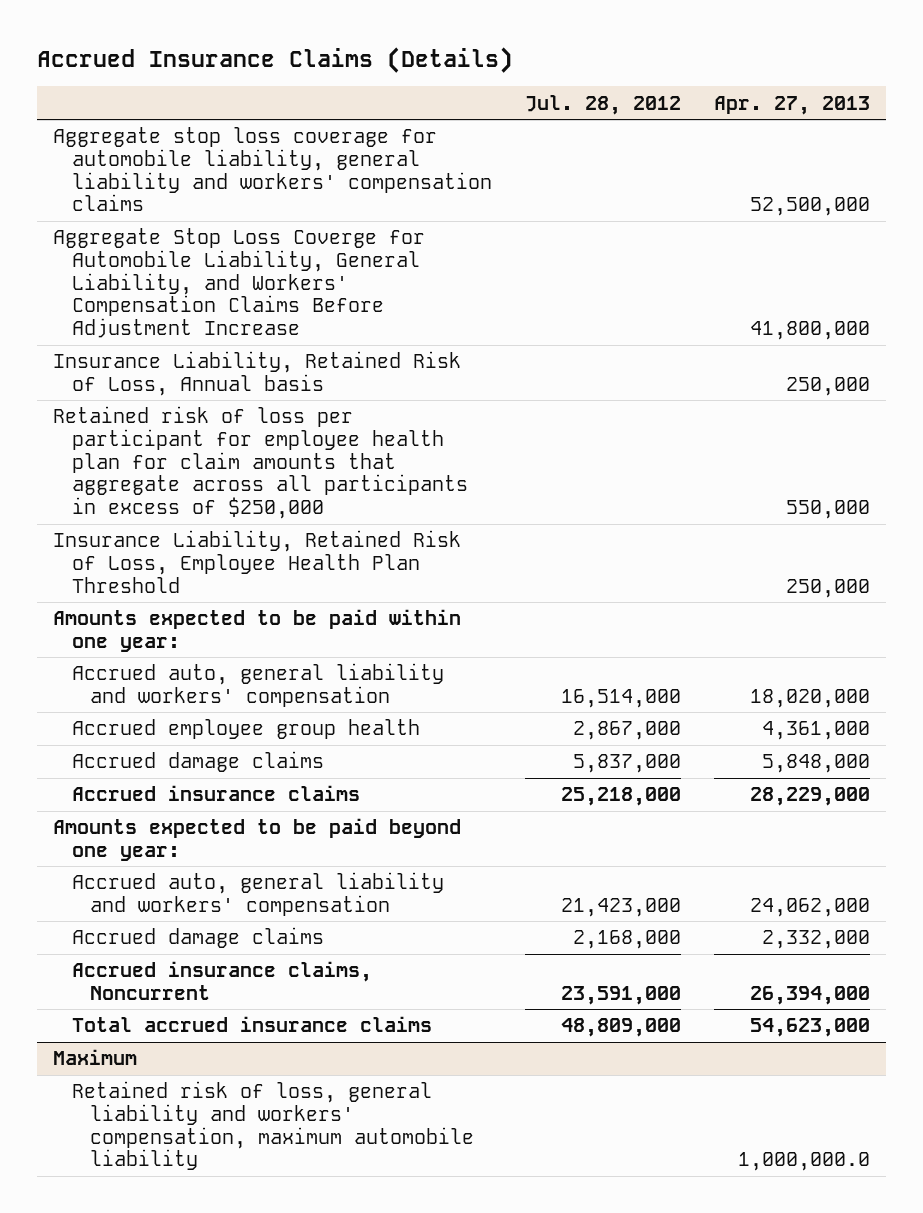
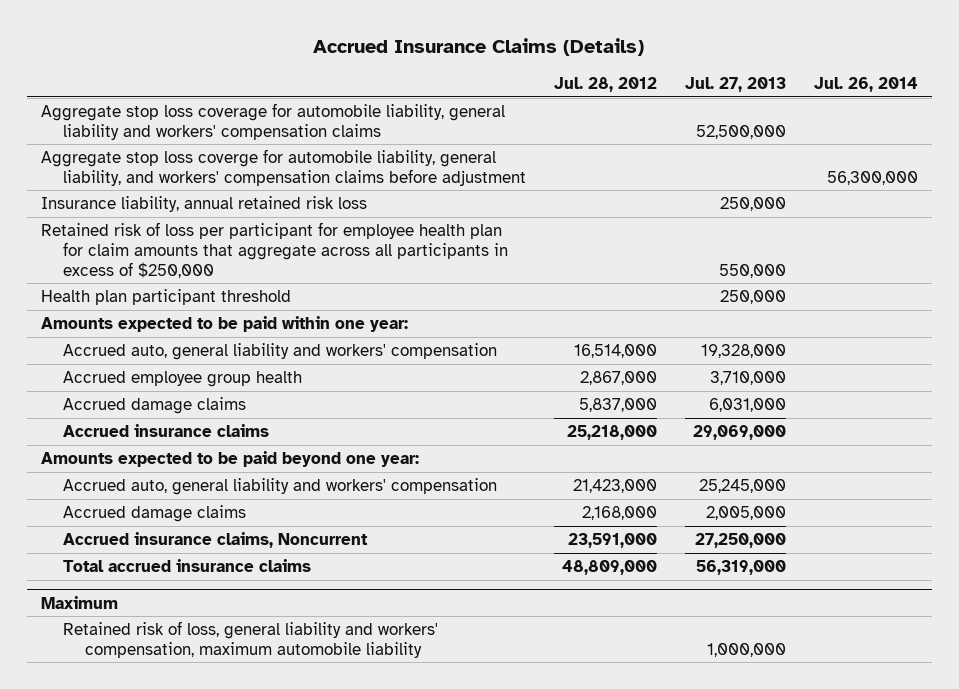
[713,95,870,115] Apr. 27, 2013 -> none
none -> [684,77,786,93] Jul. 27, 2013
none -> [813,77,918,93] Jul. 26, 2014
[53,228,426,339] Aggregate Stop Loss Coverge for Automobile Liability, General Liability, and Workers' Compensation Claims Before Adjustment Increase -> [41,149,527,186] Aggregate stop loss coverge for automobile liability, general liability, and workers' compensation claims before adjustment
[53,351,462,396] Insurance Liability, Retained Risk of Loss, Annual basis -> [41,196,368,213] Insurance liability, annual retained risk loss
[53,530,462,593] Insurance Liability, Retained Risk of Loss, Employee Health Plan Threshold -> [41,289,292,306] Health plan participant threshold

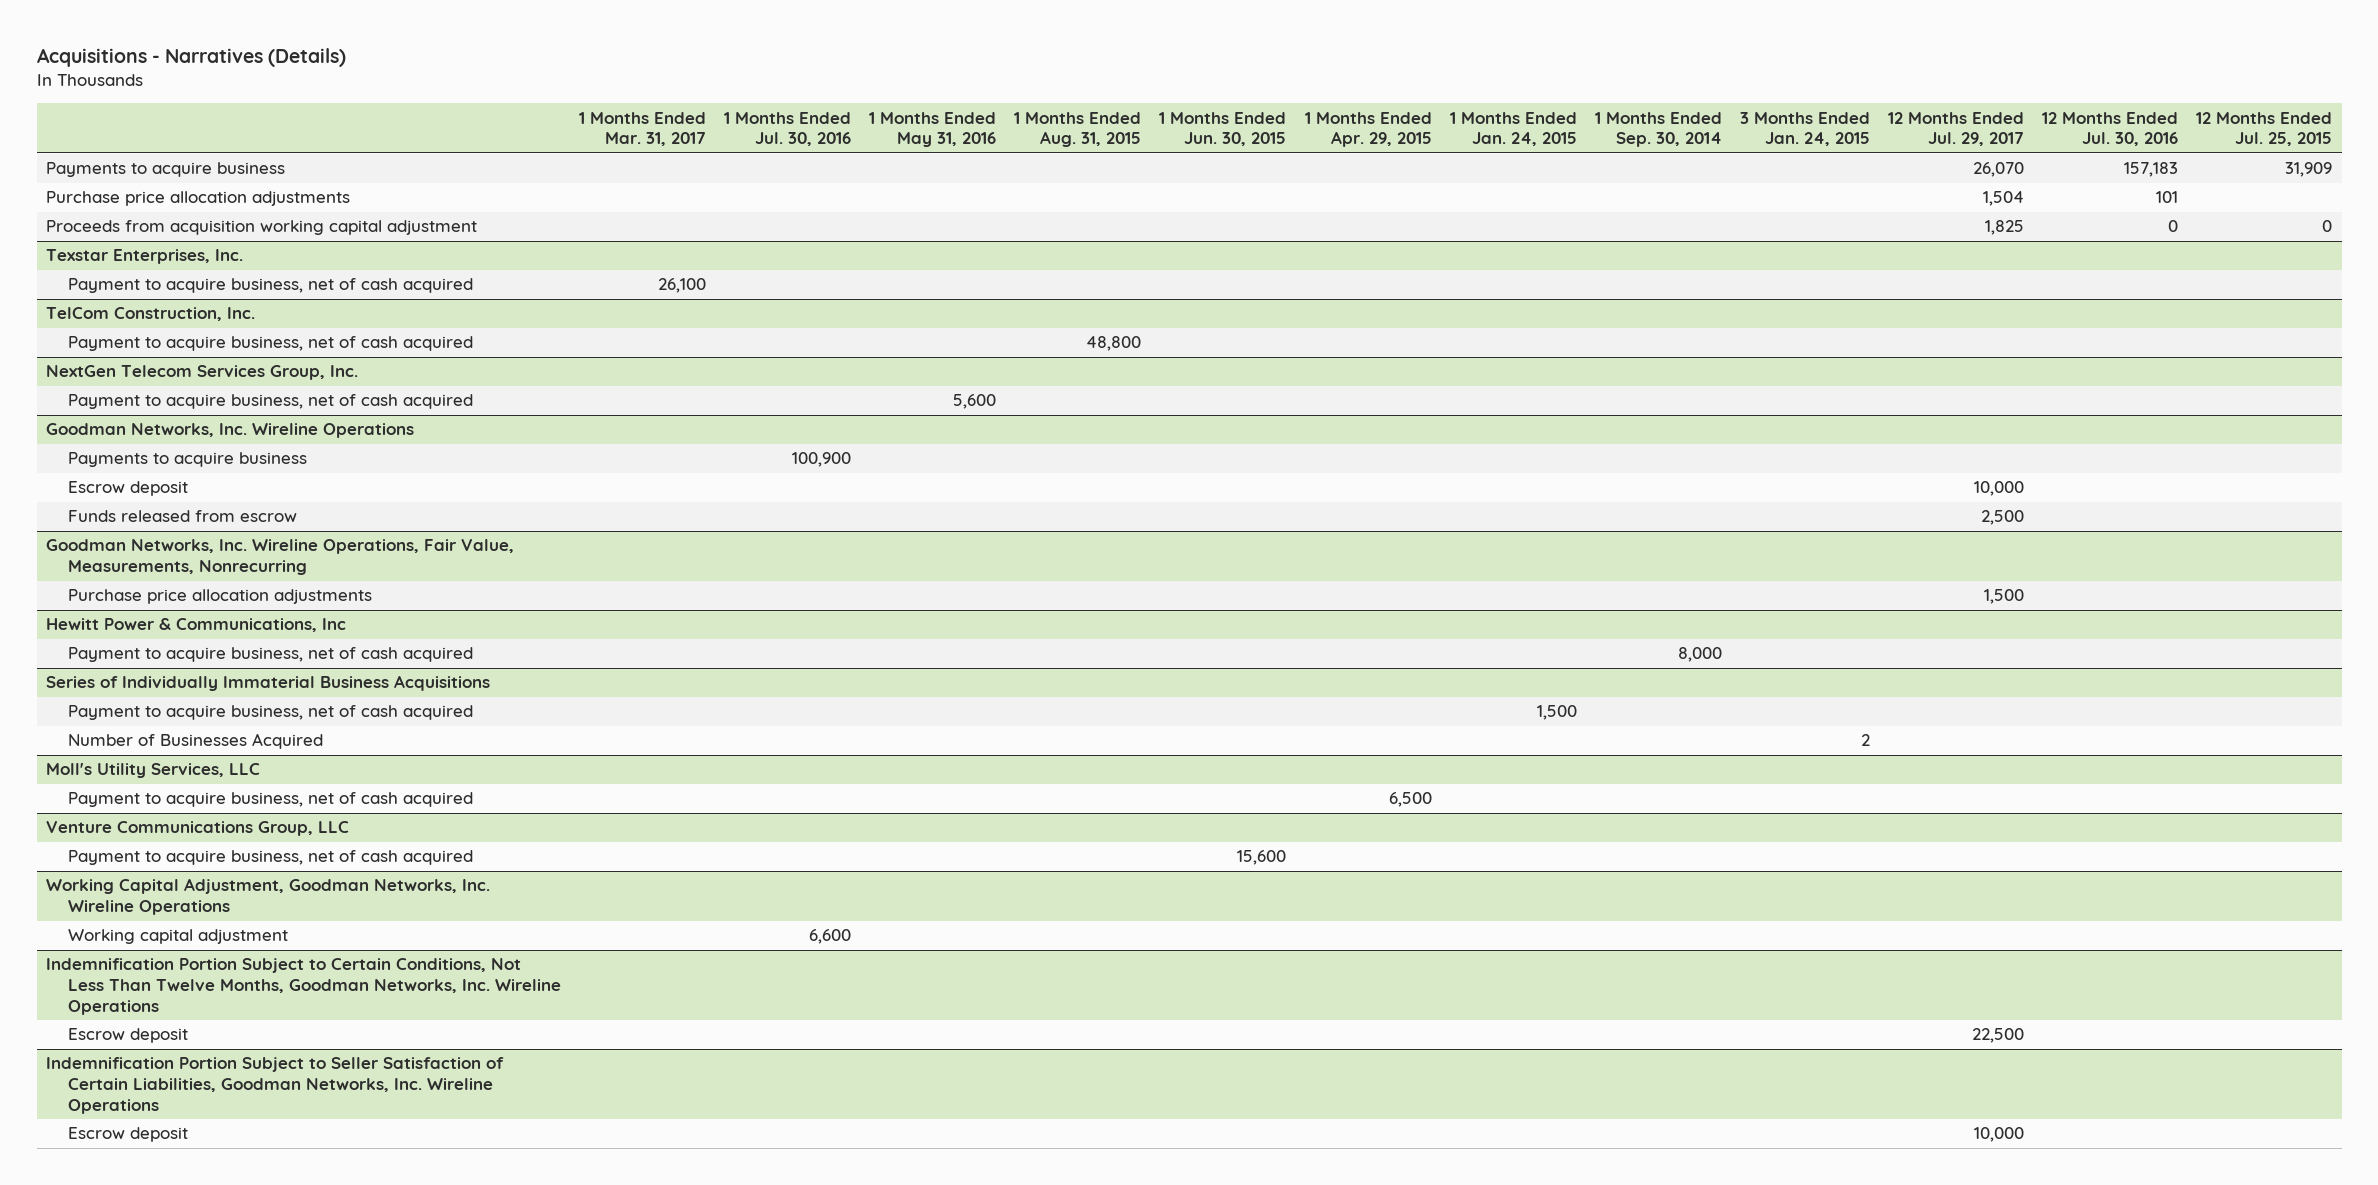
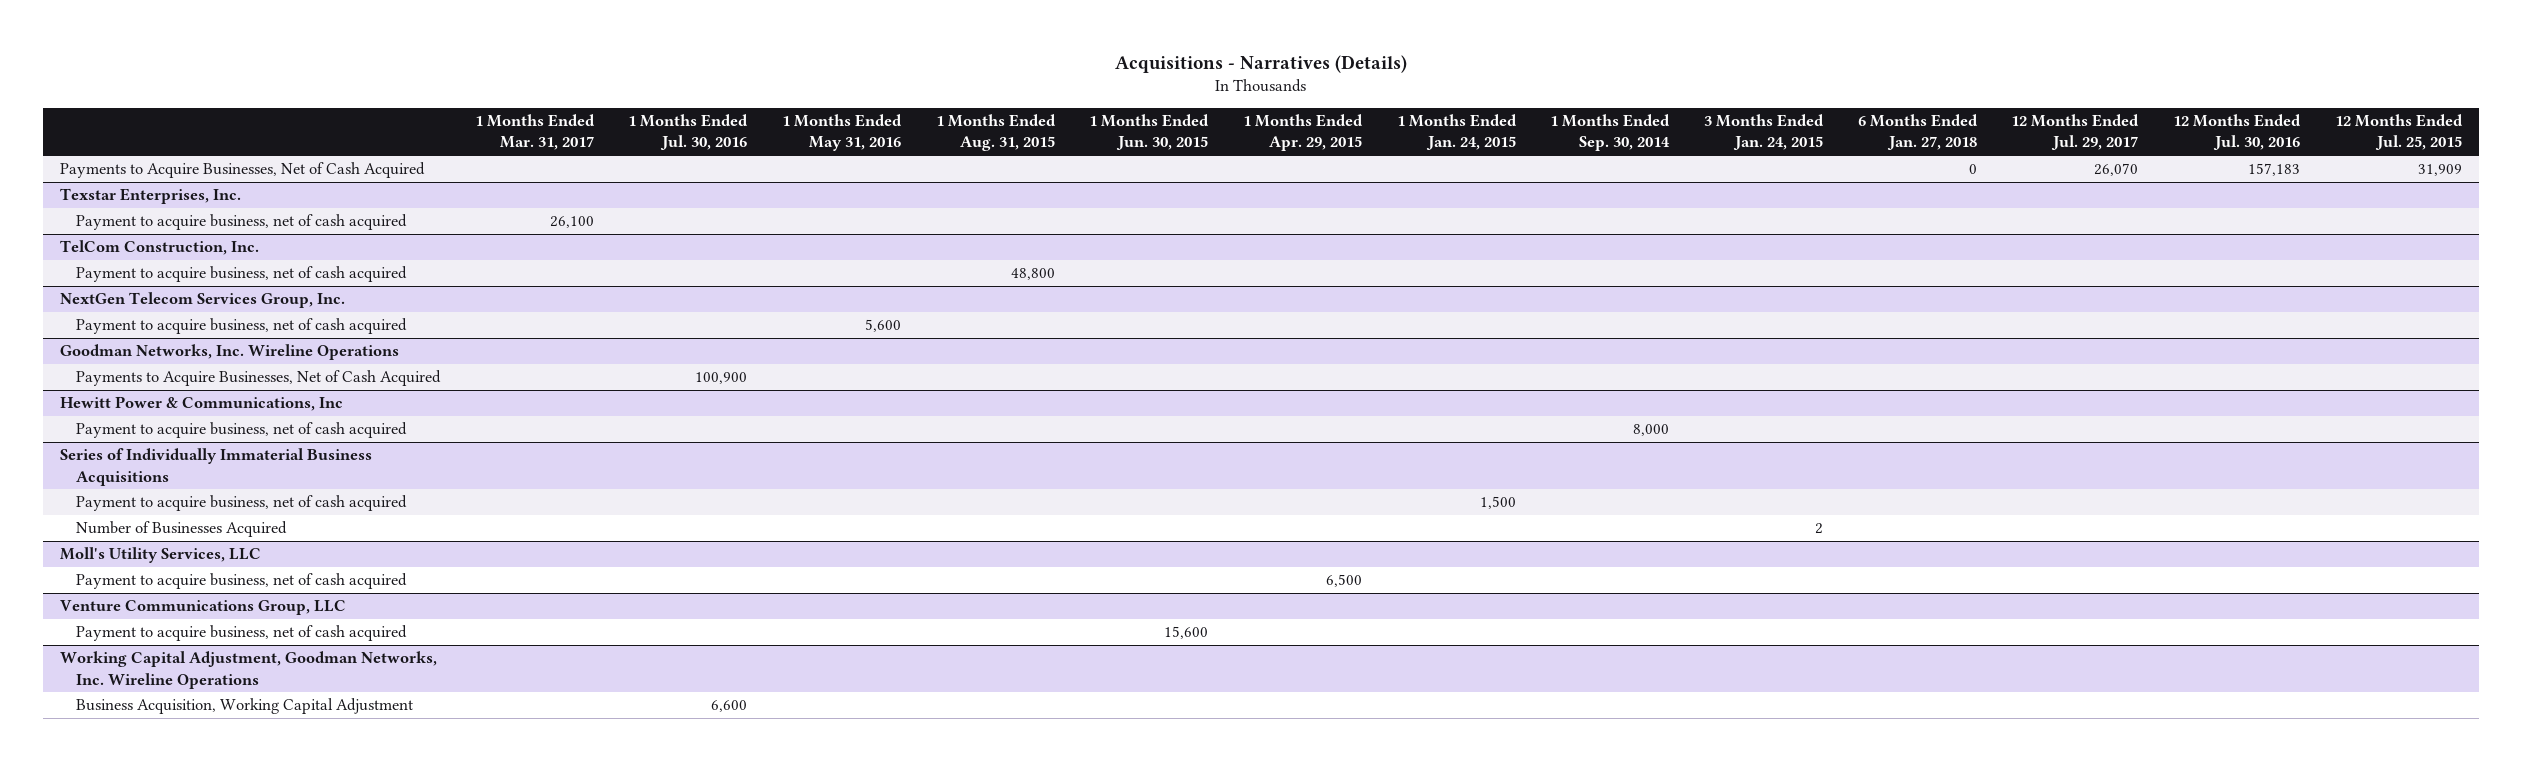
none -> [1857,114,1978,151] 6 Months Ended Jan. 27, 2018
[45,191,350,207] Purchase price allocation adjustments -> none
[45,220,477,236] Proceeds from acquisition working capital adjustment -> none
[45,162,285,178] Payments to acquire business -> [60,162,426,179] Payments to Acquire Businesses, Net of Cash Acquired
[67,481,188,497] Escrow deposit -> none
[67,510,297,523] Funds released from escrow -> none
[45,539,514,576] Goodman Networks, Inc. Wireline Operations, Fair Value, Measurements, Nonrecurring -> none
[67,589,372,605] Purchase price allocation adjustments -> none
[67,452,307,468] Payments to acquire business -> [75,370,441,387] Payments to Acquire Businesses, Net of Cash Acquired
[45,958,561,1016] Indemnification Portion Subject to Certain Conditions, Not Less Than Twelve Months, Goodman Networks, Inc. Wireline Operations -> none
[67,1028,188,1044] Escrow deposit -> none
[45,1057,504,1115] Indemnification Portion Subject to Seller Satisfaction of Certain Liabilities, Goodman Networks, Inc. Wireline Operations -> none
[67,1127,188,1143] Escrow deposit -> none
[67,929,288,945] Working capital adjustment -> [75,698,413,715] Business Acquisition, Working Capital Adjustment

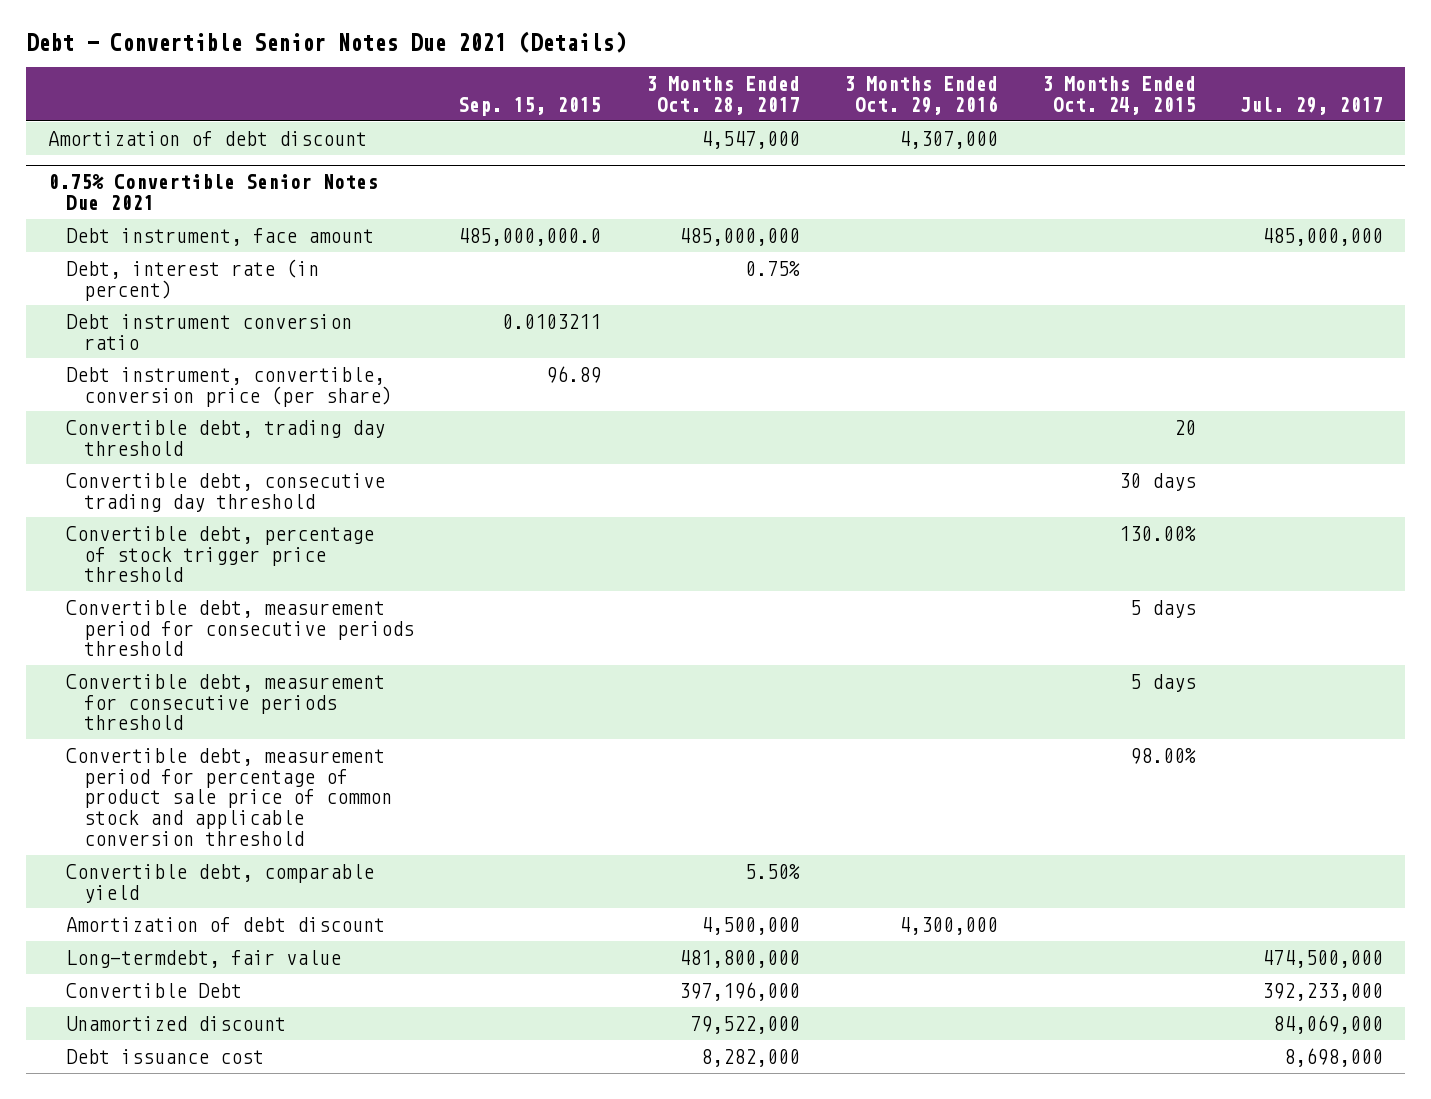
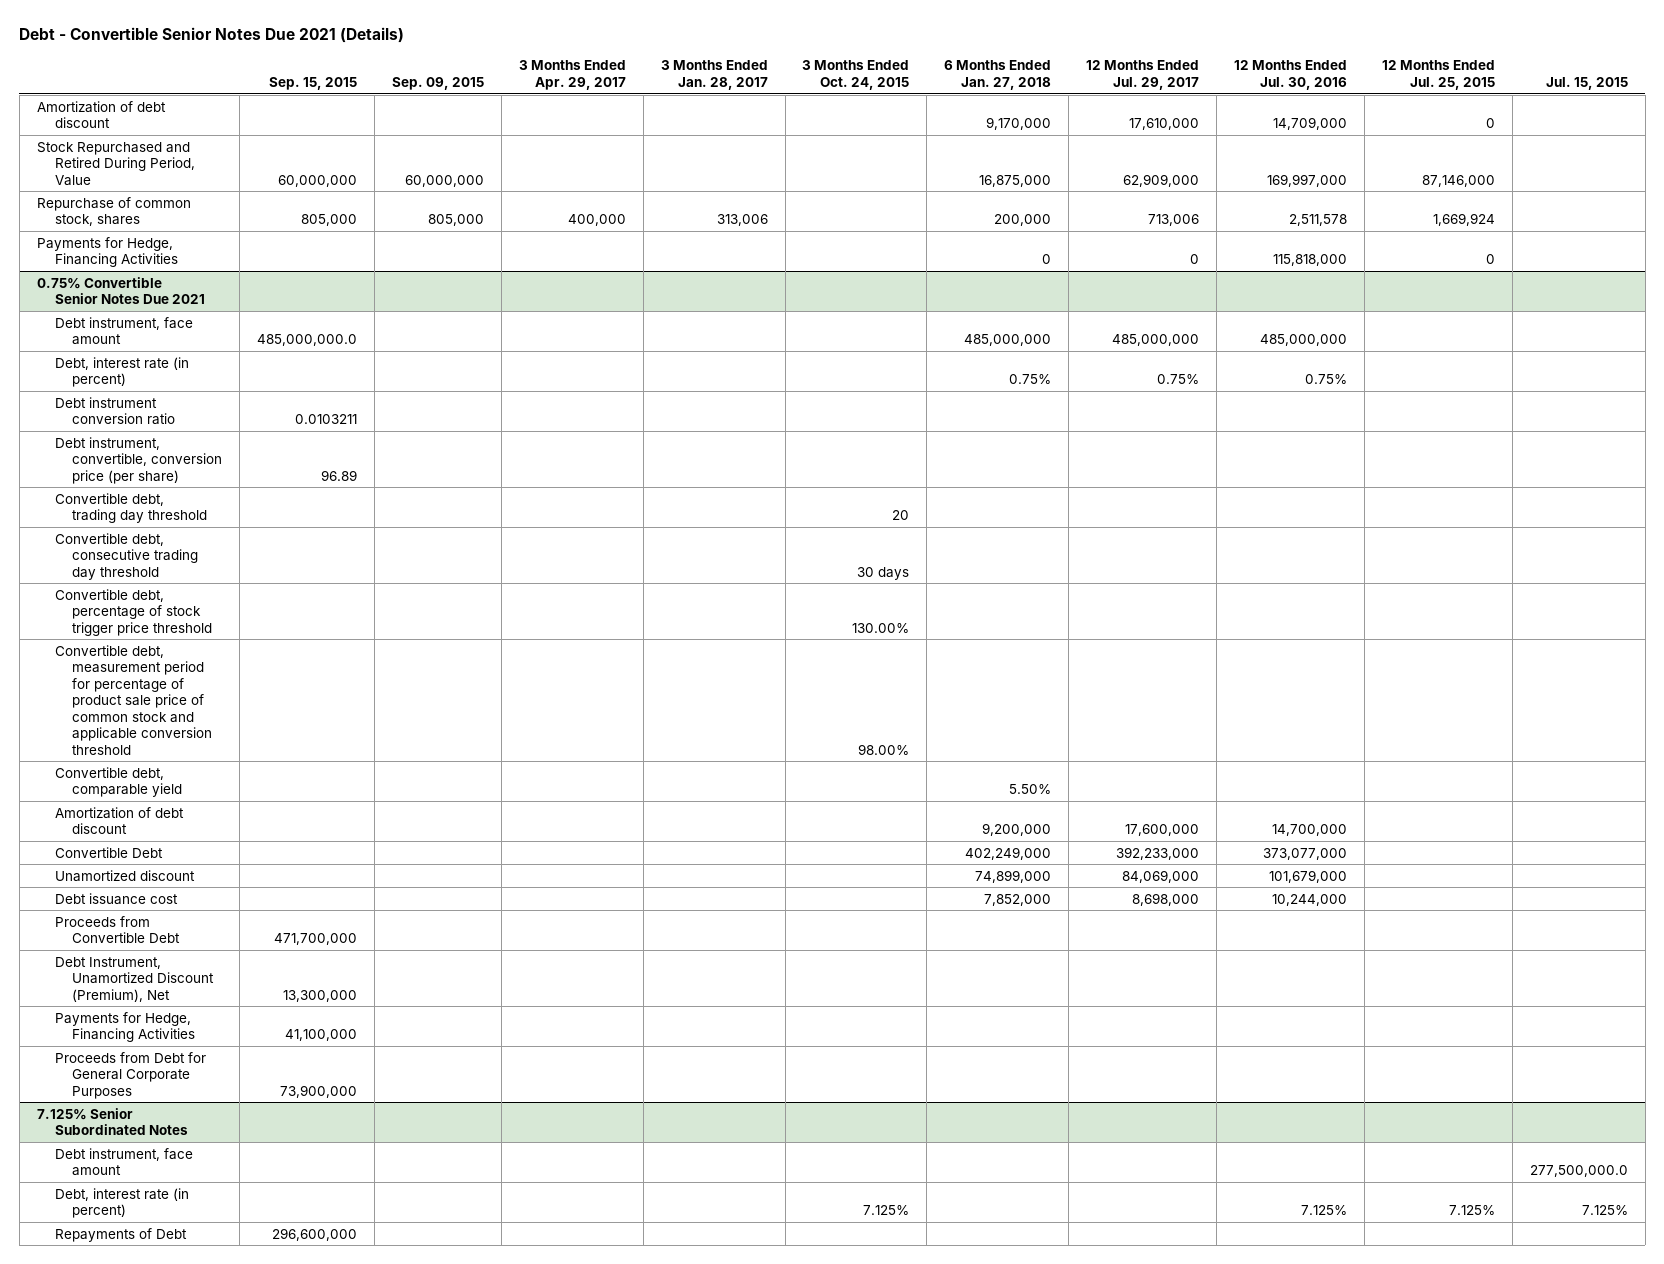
[645,75,800,115] 3 Months Ended Oct. 28, 2017 -> none
[843,75,998,115] 3 Months Ended Oct. 29, 2016 -> none
[1240,96,1384,115] Jul. 29, 2017 -> none
none -> [391,76,484,90] Sep. 09, 2015
none -> [518,60,626,90] 3 Months Ended Apr. 29, 2017
none -> [660,60,768,90] 3 Months Ended Jan. 28, 2017
none -> [944,60,1052,90] 6 Months Ended Jan. 27, 2018
none -> [1086,60,1200,90] 12 Months Ended Jul. 29, 2017
none -> [1233,60,1347,90] 12 Months Ended Jul. 30, 2016
none -> [1381,60,1495,90] 12 Months Ended Jul. 25, 2015
none -> [1545,76,1628,90] Jul. 15, 2015
none -> [36,141,195,186] Stock Repurchased and Retired During Period, Value
none -> [36,196,191,227] Repurchase of common stock, shares
none -> [36,236,178,268] Payments for Hedge, Financing Activities
[66,599,415,657] Convertible debt, measurement period for consecutive periods threshold -> none
[66,673,386,731] Convertible debt, measurement for consecutive periods threshold -> none
[66,949,342,968] Long-termdebt, fair value -> none
none -> [54,915,181,944] Proceeds from Convertible Debt
none -> [54,956,215,1002] Debt Instrument, Unamortized Discount (Premium), Net
none -> [54,1011,196,1043] Payments for Hedge, Financing Activities
none -> [54,1051,206,1099] Proceeds from Debt for General Corporate Purposes
none -> [36,1107,188,1136] 7.125% Senior Subordinated Notes
none -> [54,1147,193,1177] Debt instrument, face amount
none -> [54,1187,189,1219] Debt, interest rate (in percent)
none -> [54,1227,187,1242] Repayments of Debt

